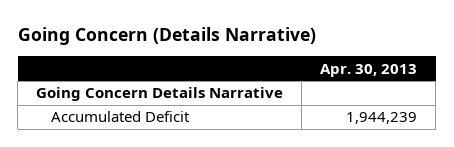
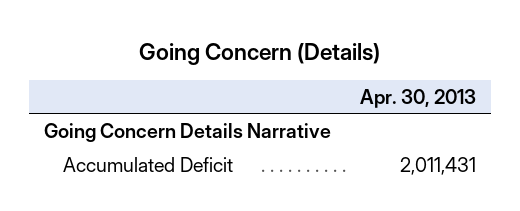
[17,27,316,46] Going Concern (Details Narrative) -> [139,43,381,66] Going Concern (Details)
[346,112,418,125] 1,944,239 -> [400,157,477,176] 2,011,431

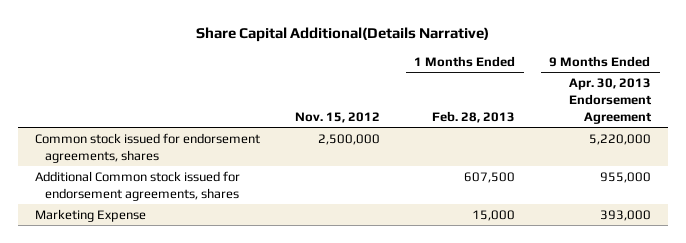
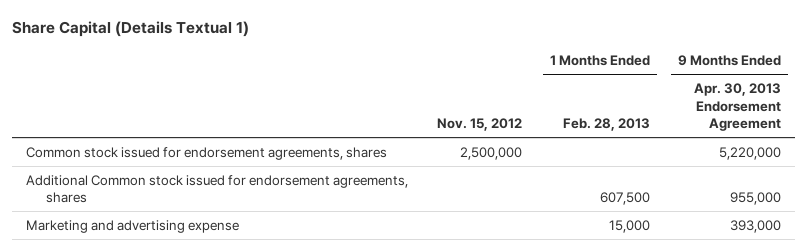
[195,27,489,43] Share Capital Additional(Details Narrative) -> [12,21,250,38] Share Capital (Details Textual 1)
[35,208,147,222] Marketing Expense -> [26,219,240,233] Marketing and advertising expense

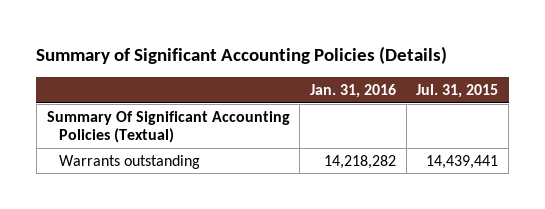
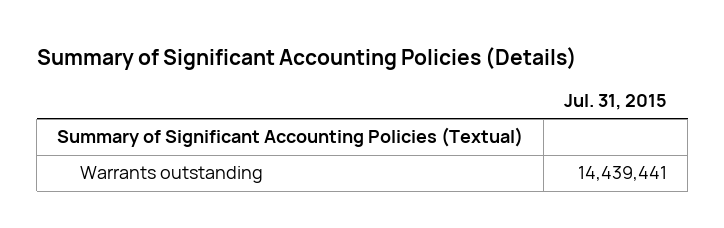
[309,84,396,99] Jan. 31, 2016 -> none
[46,110,290,144] Summary Of Significant Accounting Policies (Textual) -> [57,127,524,148] Summary of Significant Accounting Policies (Textual)

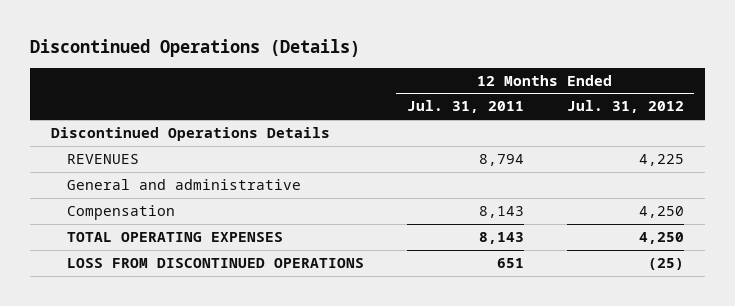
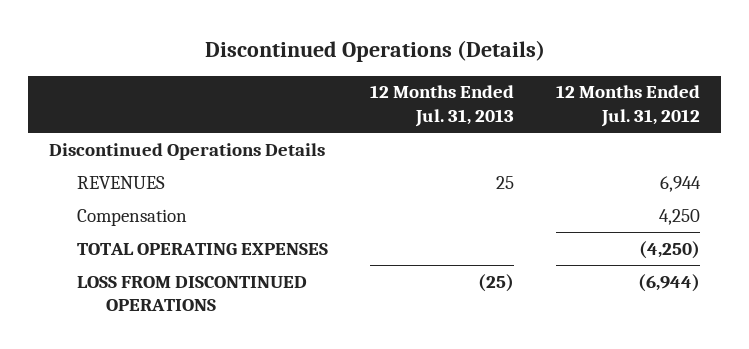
[406,100,524,114] Jul. 31, 2011 -> none
none -> [370,85,515,128] 12 Months Ended Jul. 31, 2013
[66,179,301,191] General and administrative -> none
[638,154,684,167] 4,225 -> [660,175,702,192] 6,944
[638,232,684,245] 4,250 -> [639,240,701,259] (4,250)
[647,258,684,271] (25) -> [638,273,701,292] (6,944)

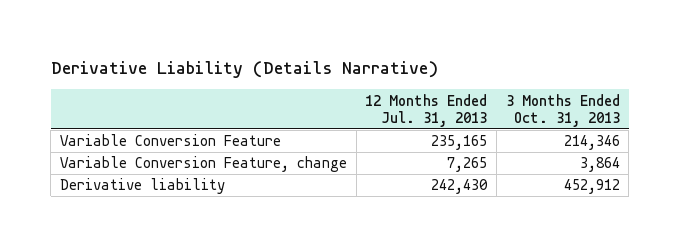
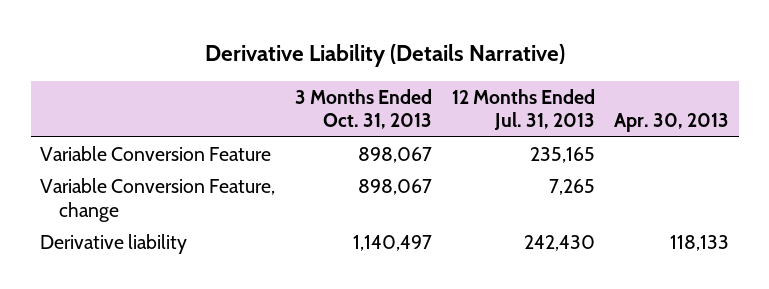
none -> [614,113,730,133] Apr. 30, 2013
[563,135,620,151] 214,346 -> [357,147,432,164] 898,067
[579,157,620,173] 3,864 -> [357,179,432,196] 898,067
[563,179,620,195] 452,912 -> [352,235,432,252] 1,140,497

